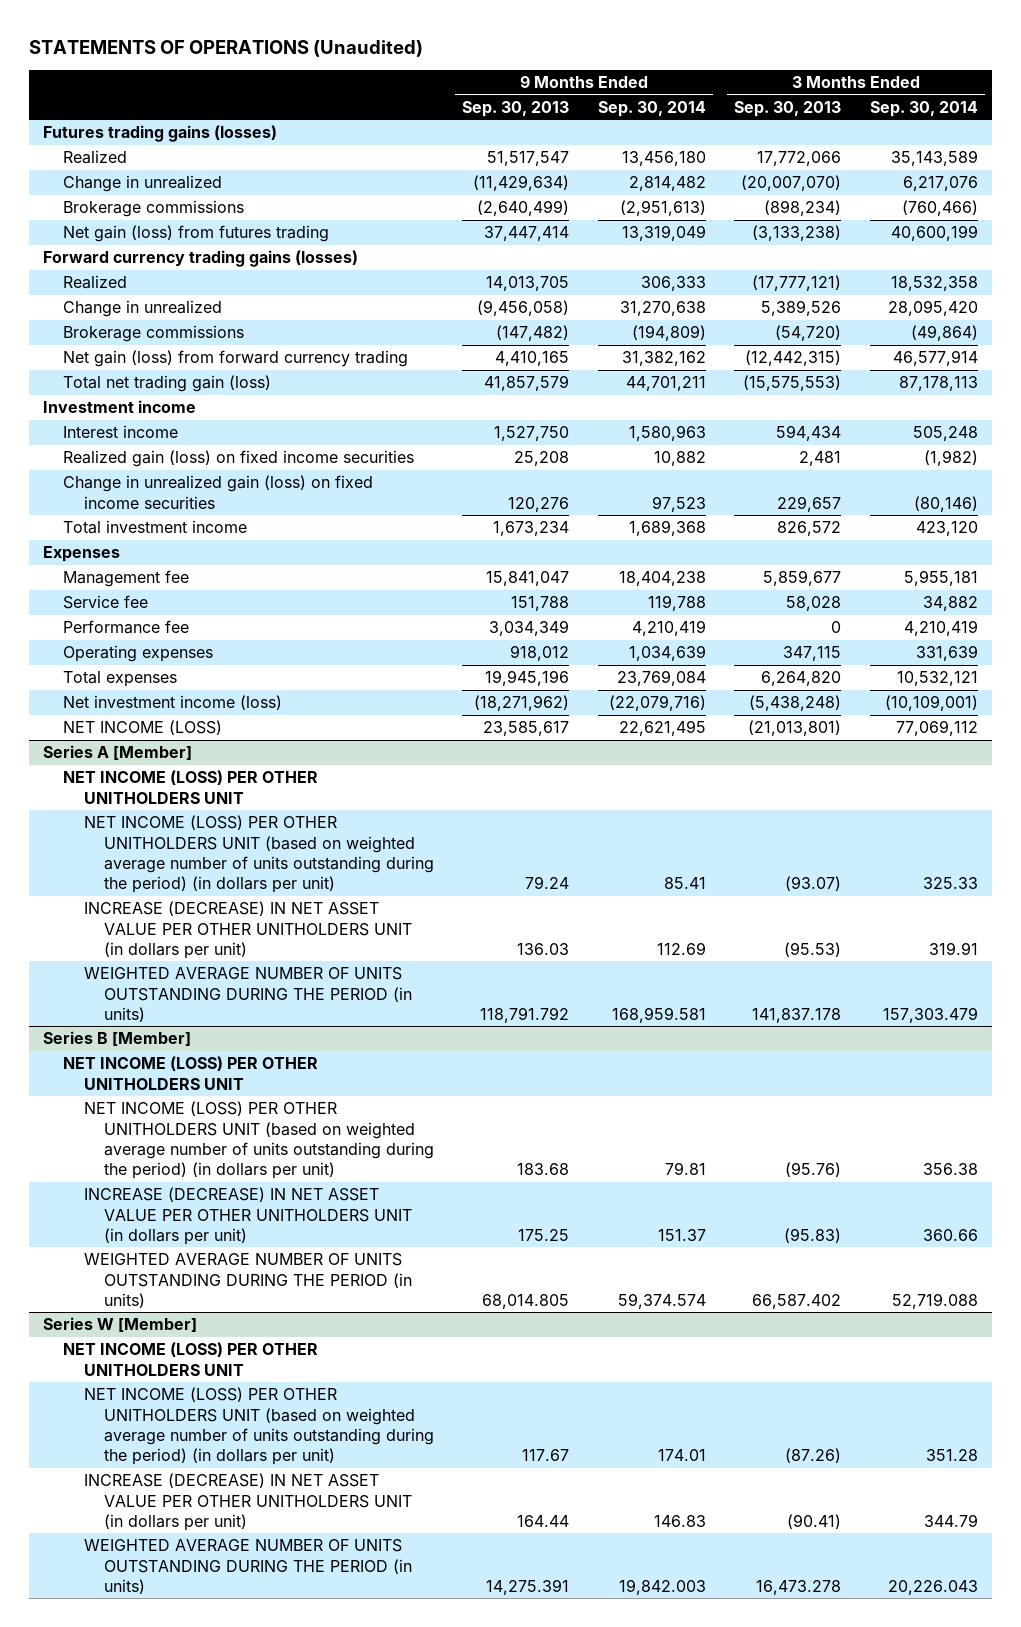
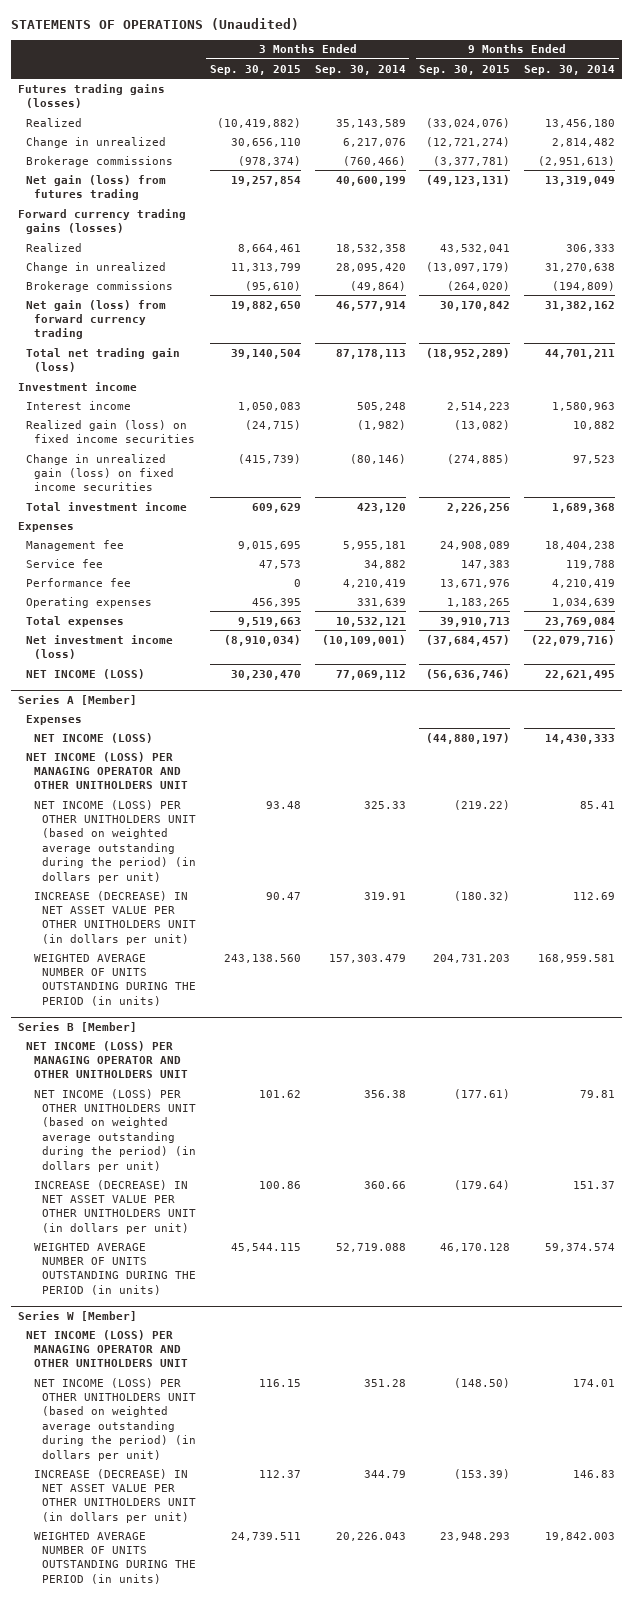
[462,100,570,117] Sep. 30, 2013 -> none
[734,100,842,117] Sep. 30, 2013 -> none
none -> [209,64,301,75] Sep. 30, 2015
none -> [419,64,511,75] Sep. 30, 2015
none -> [26,714,83,725] Expenses
none -> [33,732,153,743] NET INCOME (LOSS)
[63,770,319,804] NET INCOME (LOSS) PER OTHER UNITHOLDERS UNIT -> [26,751,188,790] NET INCOME (LOSS) PER MANAGING OPERATOR AND OTHER UNITHOLDERS UNIT
[83,815,434,894] NET INCOME (LOSS) PER OTHER UNITHOLDERS UNIT (based on weighted average number of units outstanding during the period) (in dollars per unit) -> [33,799,196,883] NET INCOME (LOSS) PER OTHER UNITHOLDERS UNIT (based on weighted average outstanding during the period) (in dollars per unit)
[63,1056,319,1090] NET INCOME (LOSS) PER OTHER UNITHOLDERS UNIT -> [26,1040,188,1079] NET INCOME (LOSS) PER MANAGING OPERATOR AND OTHER UNITHOLDERS UNIT
[83,1101,434,1180] NET INCOME (LOSS) PER OTHER UNITHOLDERS UNIT (based on weighted average number of units outstanding during the period) (in dollars per unit) -> [33,1088,196,1172] NET INCOME (LOSS) PER OTHER UNITHOLDERS UNIT (based on weighted average outstanding during the period) (in dollars per unit)
[63,1342,319,1376] NET INCOME (LOSS) PER OTHER UNITHOLDERS UNIT -> [26,1329,188,1368] NET INCOME (LOSS) PER MANAGING OPERATOR AND OTHER UNITHOLDERS UNIT
[83,1387,434,1466] NET INCOME (LOSS) PER OTHER UNITHOLDERS UNIT (based on weighted average number of units outstanding during the period) (in dollars per unit) -> [33,1377,196,1461] NET INCOME (LOSS) PER OTHER UNITHOLDERS UNIT (based on weighted average outstanding during the period) (in dollars per unit)

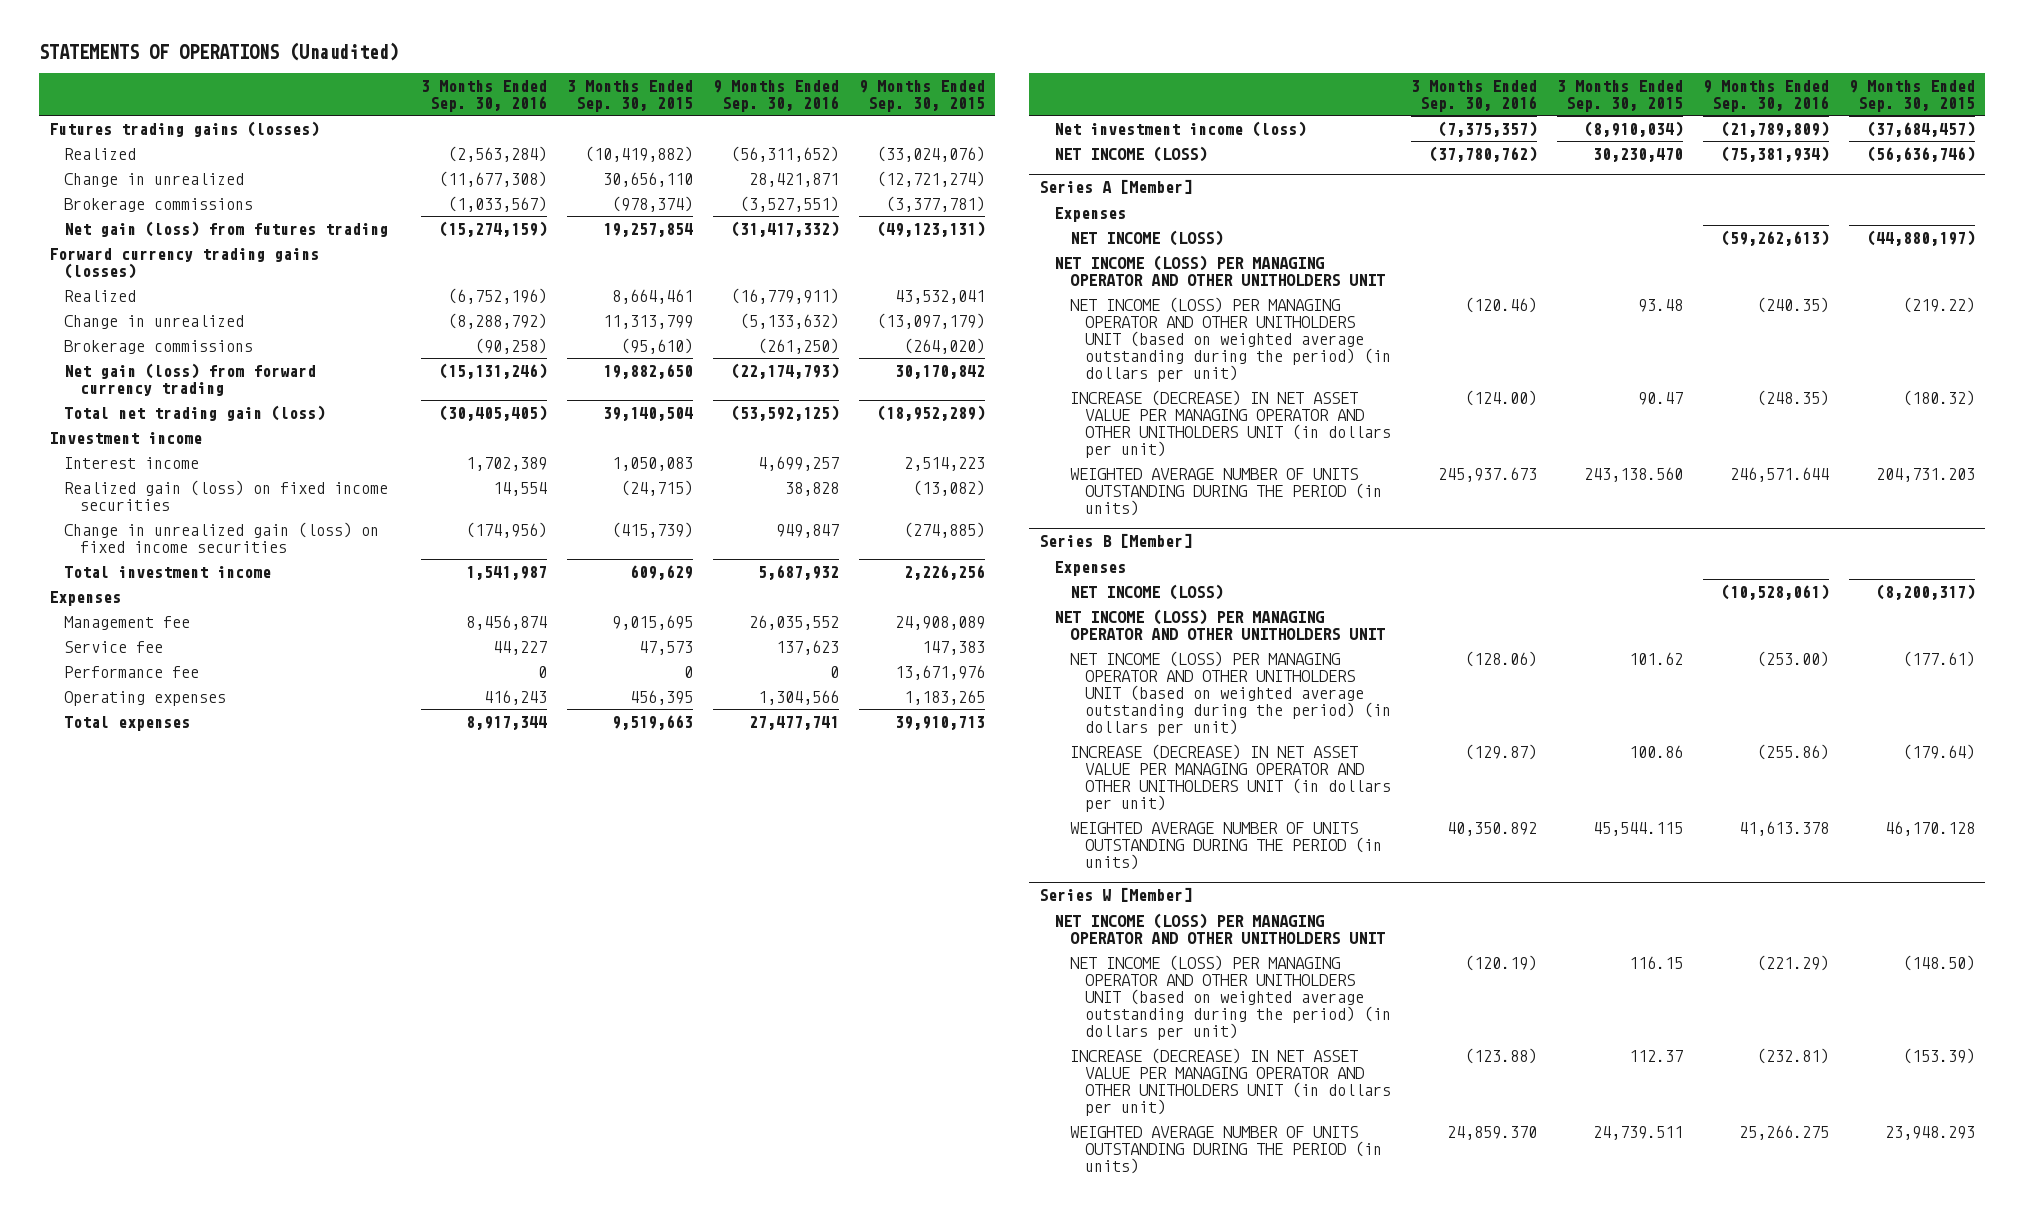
[314,64,406,75] Sep. 30, 2014 -> none
[524,64,616,75] Sep. 30, 2014 -> none
none -> [421,79,548,112] 3 Months Ended Sep. 30, 2016
none -> [713,79,840,112] 9 Months Ended Sep. 30, 2016
[33,799,196,883] NET INCOME (LOSS) PER OTHER UNITHOLDERS UNIT (based on weighted average outstanding during the period) (in dollars per unit) -> [1069,296,1392,382] NET INCOME (LOSS) PER MANAGING OPERATOR AND OTHER UNITHOLDERS UNIT (based on weighted average outstanding during the period) (in dollars per unit)
[33,890,196,945] INCREASE (DECREASE) IN NET ASSET VALUE PER OTHER UNITHOLDERS UNIT (in dollars per unit) -> [1069,389,1392,458] INCREASE (DECREASE) IN NET ASSET VALUE PER MANAGING OPERATOR AND OTHER UNITHOLDERS UNIT (in dollars per unit)
none -> [1054,560,1127,576] Expenses
none -> [1069,583,1223,600] NET INCOME (LOSS)
[33,1088,196,1172] NET INCOME (LOSS) PER OTHER UNITHOLDERS UNIT (based on weighted average outstanding during the period) (in dollars per unit) -> [1069,650,1392,736] NET INCOME (LOSS) PER MANAGING OPERATOR AND OTHER UNITHOLDERS UNIT (based on weighted average outstanding during the period) (in dollars per unit)
[33,1179,196,1234] INCREASE (DECREASE) IN NET ASSET VALUE PER OTHER UNITHOLDERS UNIT (in dollars per unit) -> [1069,743,1392,812] INCREASE (DECREASE) IN NET ASSET VALUE PER MANAGING OPERATOR AND OTHER UNITHOLDERS UNIT (in dollars per unit)
[33,1377,196,1461] NET INCOME (LOSS) PER OTHER UNITHOLDERS UNIT (based on weighted average outstanding during the period) (in dollars per unit) -> [1069,954,1392,1040] NET INCOME (LOSS) PER MANAGING OPERATOR AND OTHER UNITHOLDERS UNIT (based on weighted average outstanding during the period) (in dollars per unit)
[33,1468,196,1523] INCREASE (DECREASE) IN NET ASSET VALUE PER OTHER UNITHOLDERS UNIT (in dollars per unit) -> [1069,1047,1392,1116] INCREASE (DECREASE) IN NET ASSET VALUE PER MANAGING OPERATOR AND OTHER UNITHOLDERS UNIT (in dollars per unit)

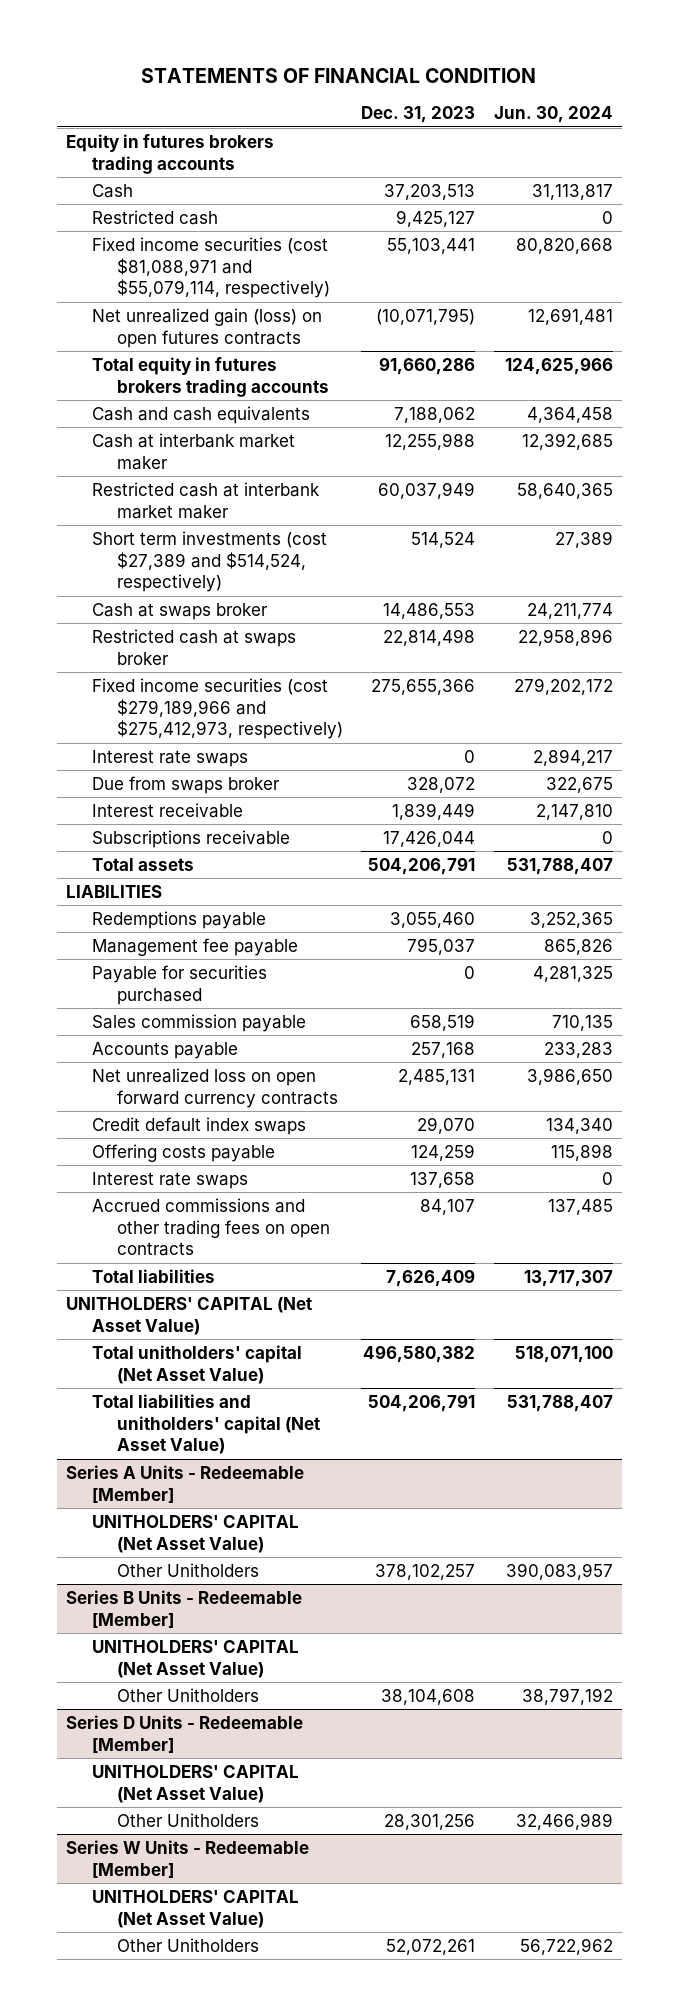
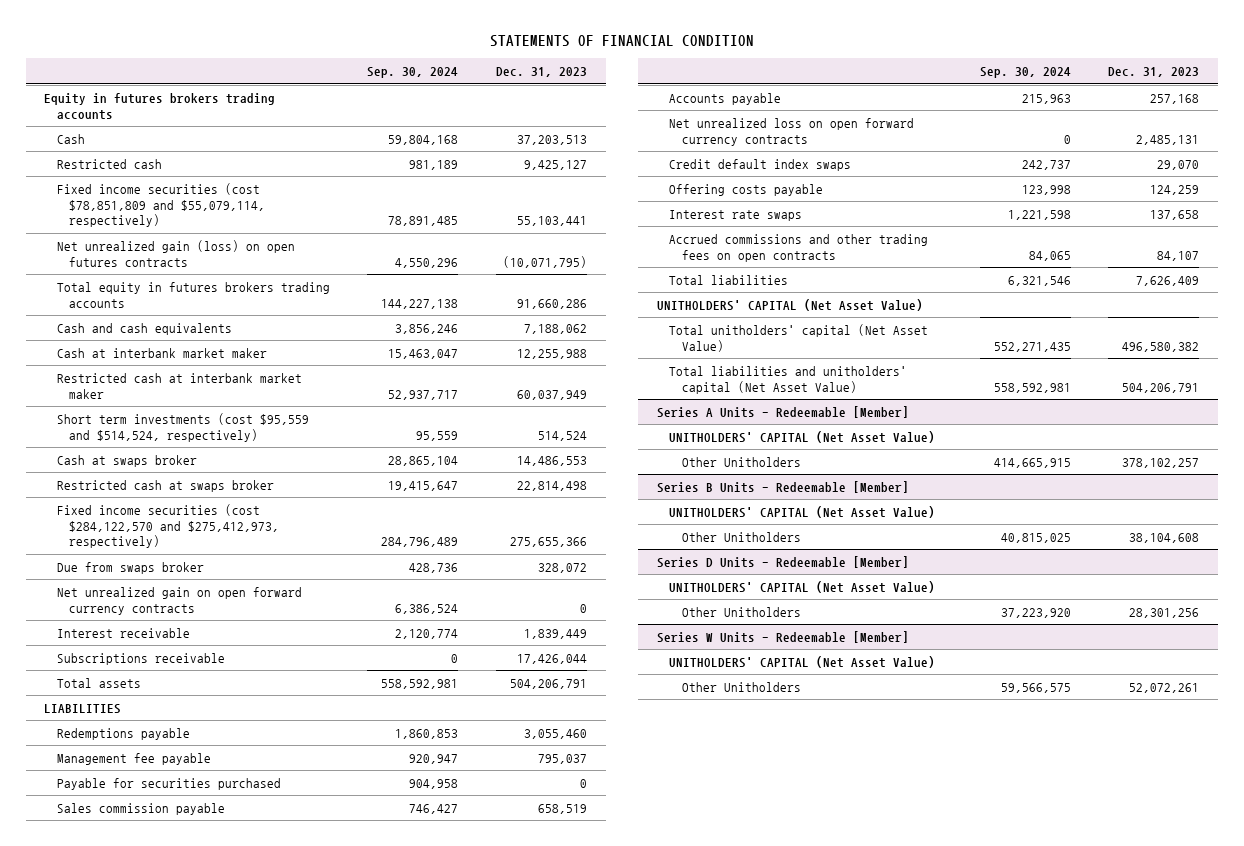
[493,106,613,124] Jun. 30, 2024 -> none
none -> [367,67,459,79] Sep. 30, 2024
[91,236,331,299] Fixed income securities (cost $81,088,971 and $55,079,114, respectively) -> [56,182,266,228] Fixed income securities (cost $78,851,809 and $55,079,114, respectively)
[91,530,327,593] Short term investments (cost $27,389 and $514,524, respectively) -> [56,412,309,442] Short term investments (cost $95,559 and $514,524, respectively)
[91,749,248,767] Interest rate swaps -> none
[91,677,344,740] Fixed income securities (cost $279,189,966 and $275,412,973, respectively) -> [56,503,280,549] Fixed income securities (cost $284,122,570 and $275,412,973, respectively)
none -> [56,586,302,615] Net unrealized gain on open forward currency contracts

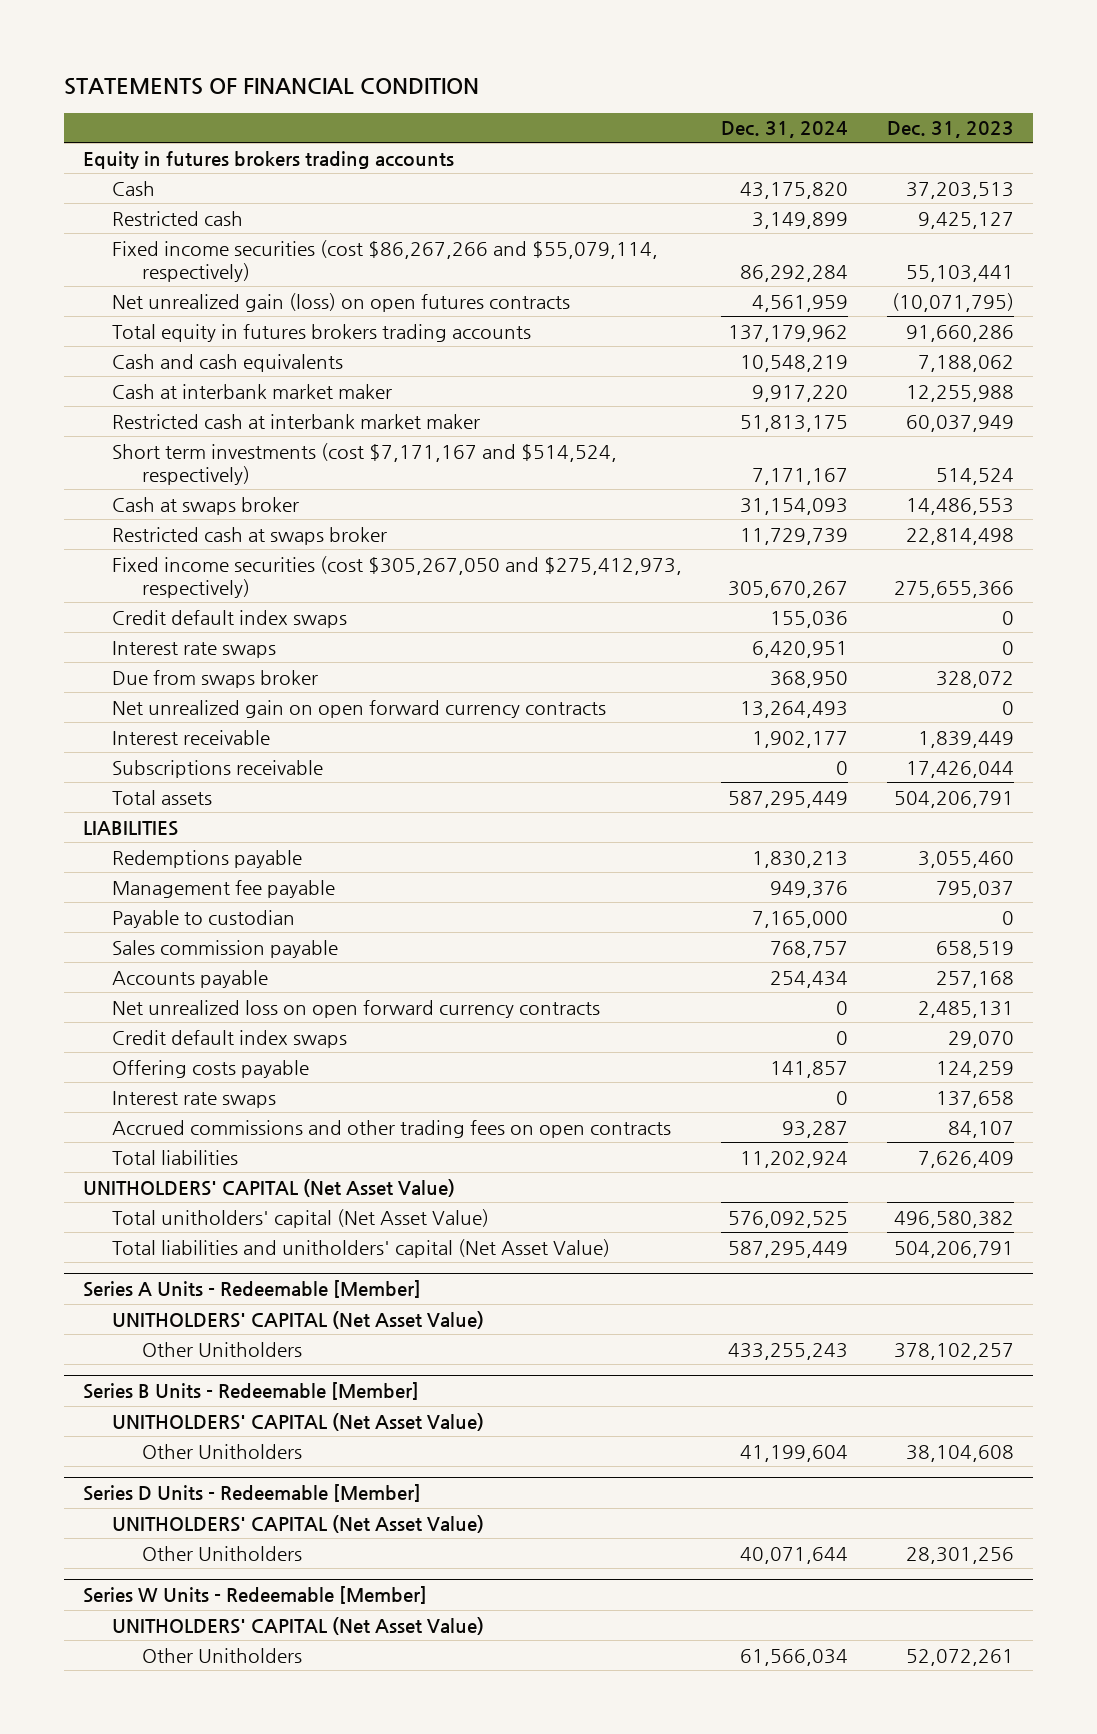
[367,67,459,79] Sep. 30, 2024 -> none
none -> [721,121,849,139] Dec. 31, 2024
[56,182,266,228] Fixed income securities (cost $78,851,809 and $55,079,114, respectively) -> [112,239,659,283] Fixed income securities (cost $86,267,266 and $55,079,114, respectively)
[56,412,309,442] Short term investments (cost $95,559 and $514,524, respectively) -> [112,442,618,486] Short term investments (cost $7,171,167 and $514,524, respectively)
[56,503,280,549] Fixed income securities (cost $284,122,570 and $275,412,973, respectively) -> [112,555,683,599] Fixed income securities (cost $305,267,050 and $275,412,973, respectively)
none -> [112,609,348,628] Credit default index swaps
none -> [112,640,277,658] Interest rate swaps
[56,777,281,790] Payable for securities purchased -> none
none -> [112,909,296,928] Payable to custodian

